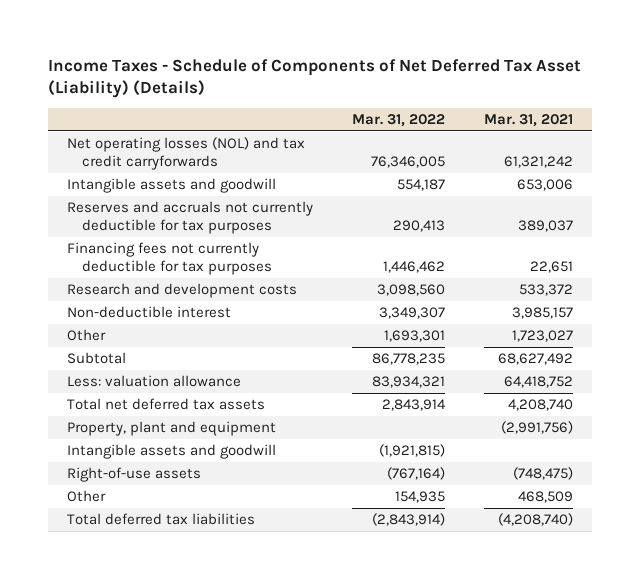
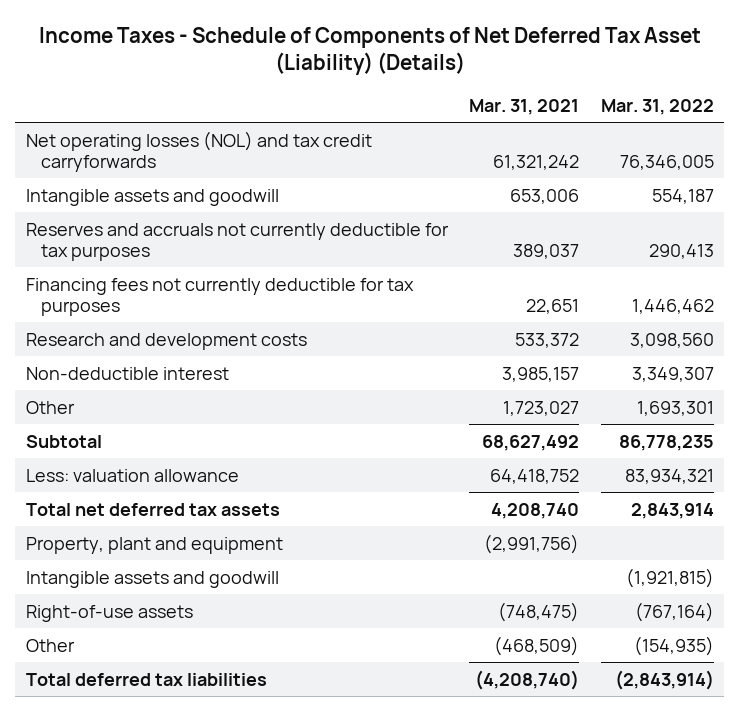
[394,490,445,503] 154,935 -> [633,635,714,656] (154,935)
[517,490,573,503] 468,509 -> [494,635,580,656] (468,509)

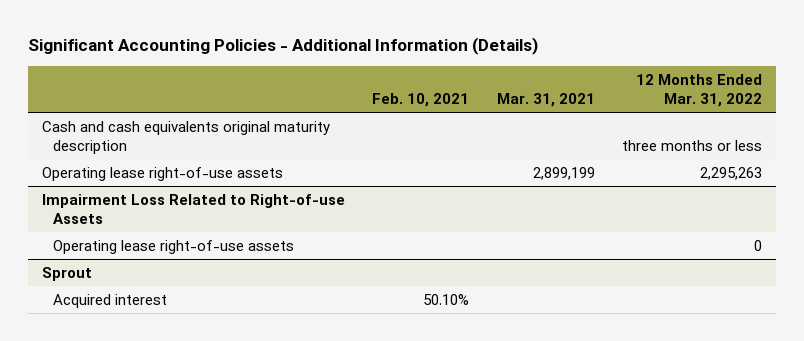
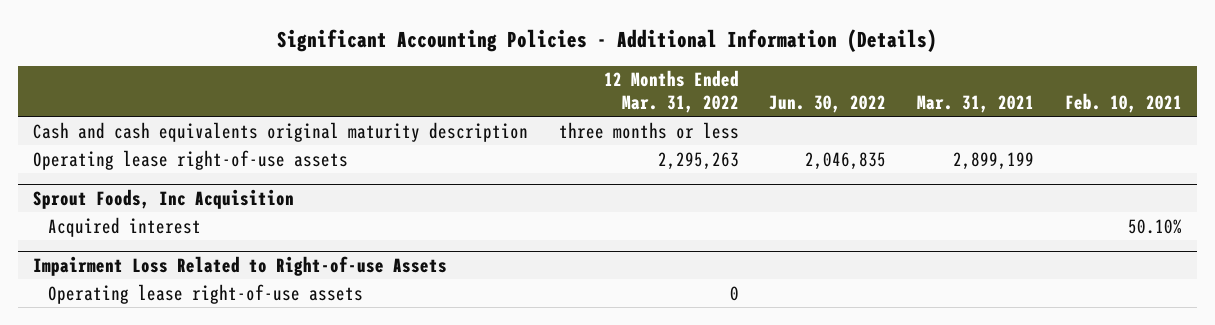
none -> [769,94,887,113] Jun. 30, 2022
none -> [32,188,294,209] Sprout Foods, Inc Acquisition
none -> [48,216,202,237] Acquired interest
[42,266,93,281] Sprout -> none
[53,293,168,308] Acquired interest -> none

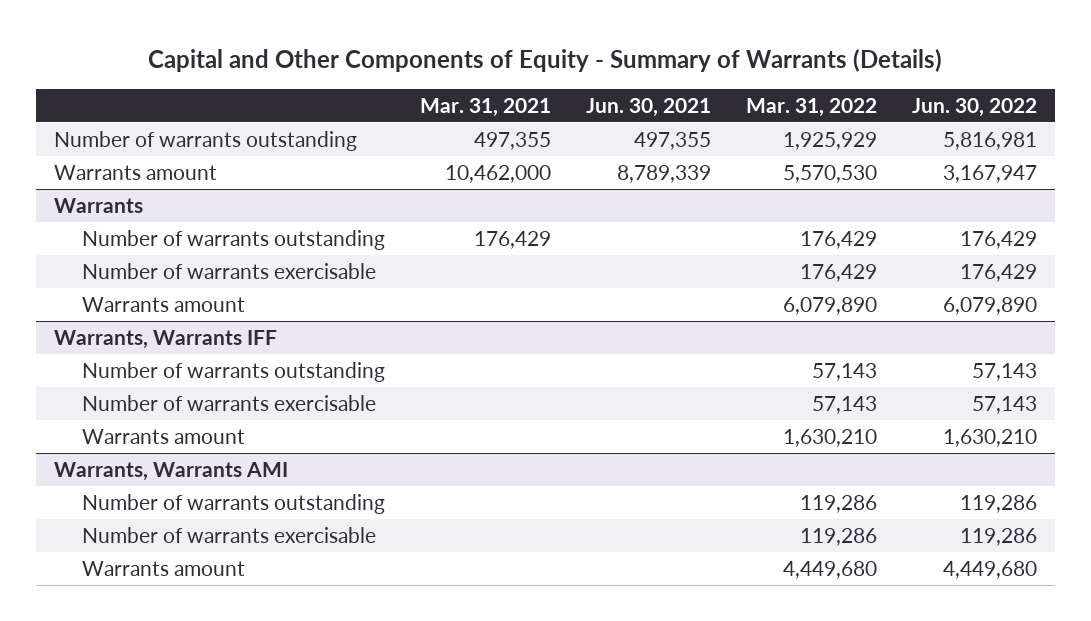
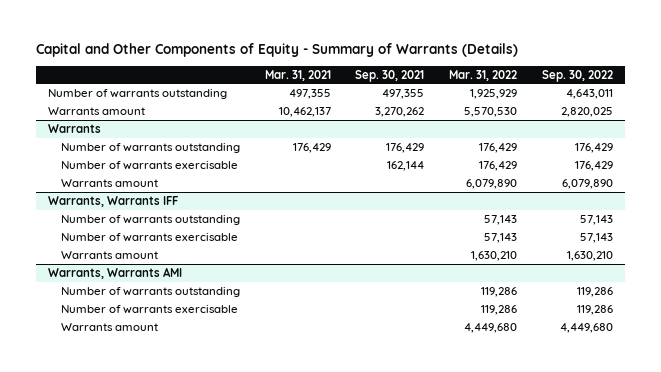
[585,97,711,117] Jun. 30, 2021 -> none
[912,97,1038,117] Jun. 30, 2022 -> none
none -> [355,69,425,82] Sep. 30, 2021
none -> [541,69,613,82] Sep. 30, 2022
[444,164,551,183] 10,462,000 -> [278,106,331,117] 10,462,137

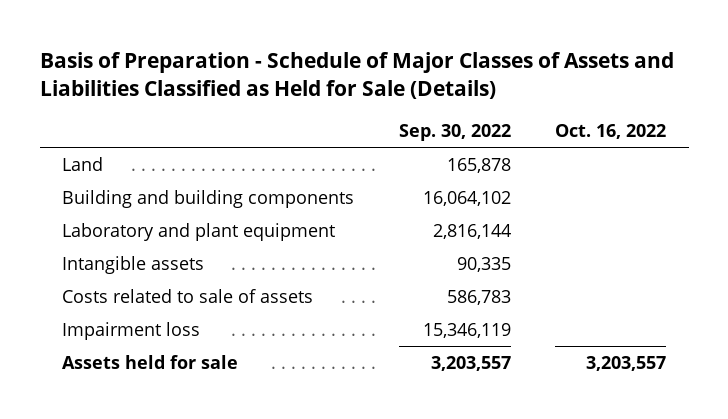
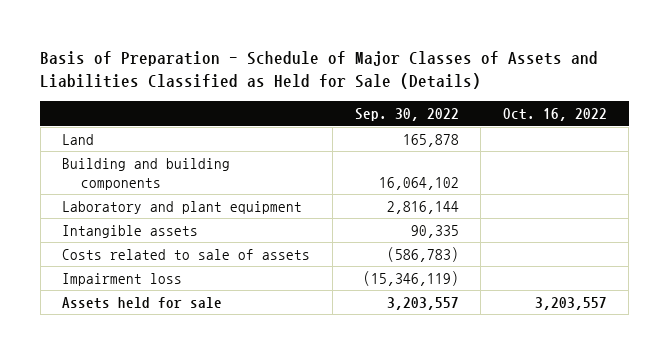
[446,290,511,306] 586,783 -> [386,246,459,262] (586,783)
[422,323,511,339] 15,346,119 -> [362,270,459,286] (15,346,119)

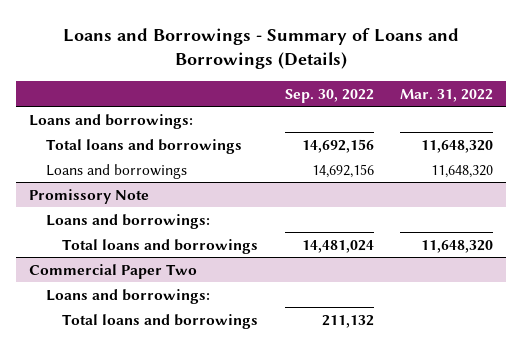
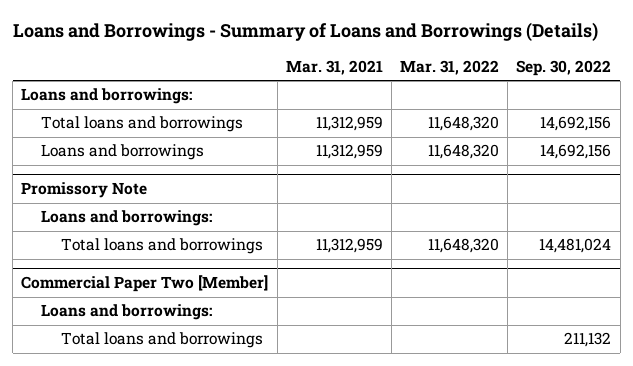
none -> [285,60,383,76] Mar. 31, 2021
[29,263,198,279] Commercial Paper Two -> [21,275,269,293] Commercial Paper Two [Member]

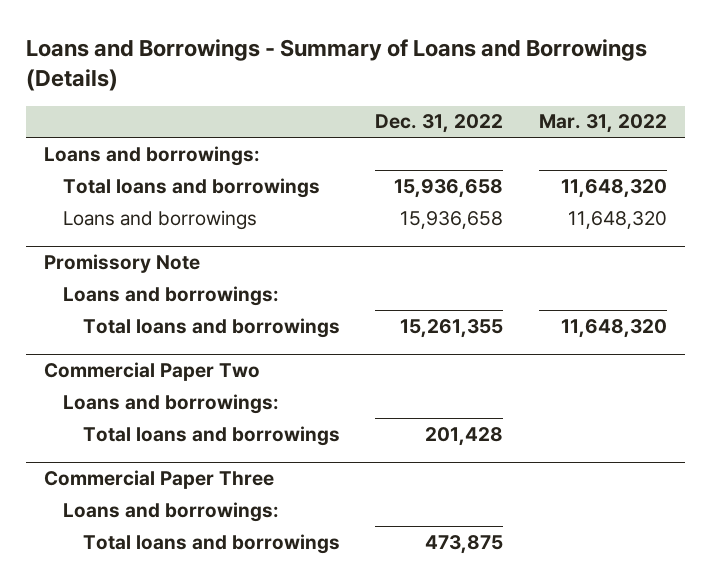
[285,60,383,76] Mar. 31, 2021 -> none
[516,60,612,77] Sep. 30, 2022 -> none
none -> [375,114,504,134] Dec. 31, 2022
[21,275,269,293] Commercial Paper Two [Member] -> [43,361,260,381] Commercial Paper Two
none -> [43,469,274,489] Commercial Paper Three
none -> [63,501,280,522] Loans and borrowings:
none -> [82,533,340,554] Total loans and borrowings

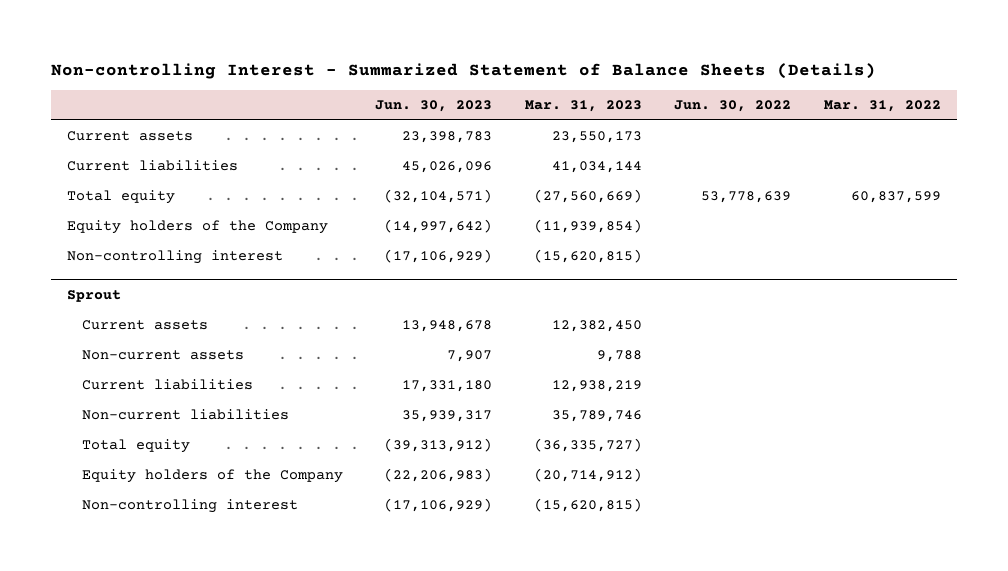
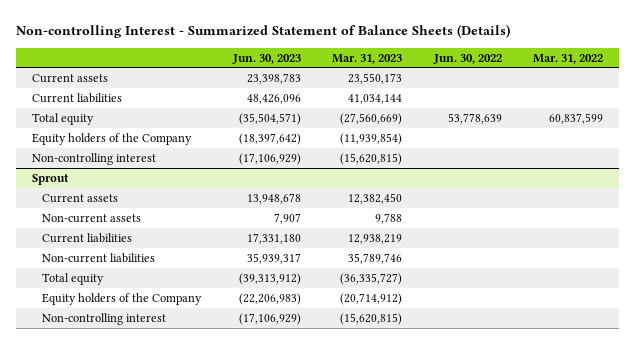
[402,161,493,174] 45,026,096 -> [246,93,301,104] 48,426,096
[384,189,493,204] (32,104,571) -> [238,112,301,125] (35,504,571)
[384,219,493,234] (14,997,642) -> [238,132,301,145] (18,397,642)

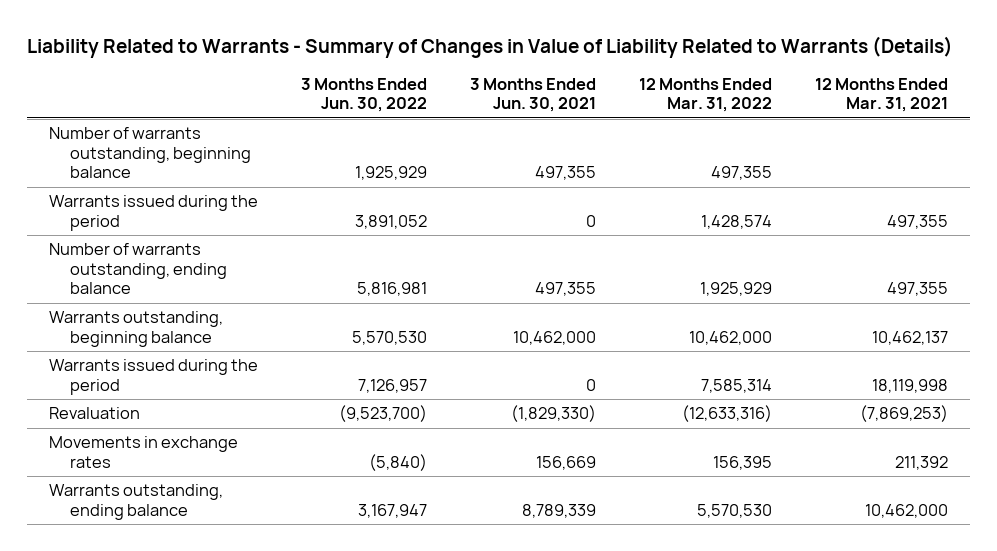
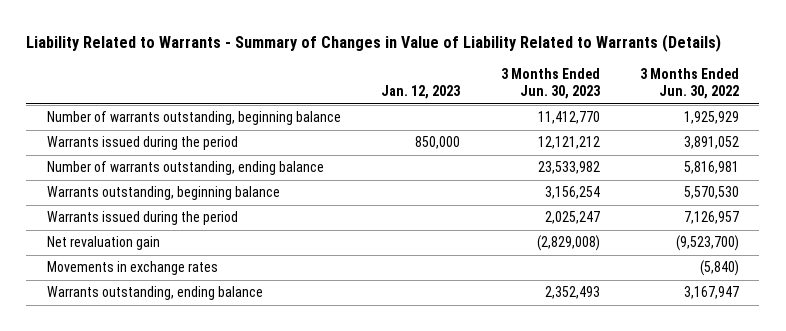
[470,78,597,113] 3 Months Ended Jun. 30, 2021 -> none
[639,78,773,113] 12 Months Ended Mar. 31, 2022 -> none
[815,78,949,113] 12 Months Ended Mar. 31, 2021 -> none
none -> [381,85,461,100] Jan. 12, 2023
none -> [500,67,600,100] 3 Months Ended Jun. 30, 2023
[49,407,141,420] Revaluation -> [46,236,160,251] Net revaluation gain

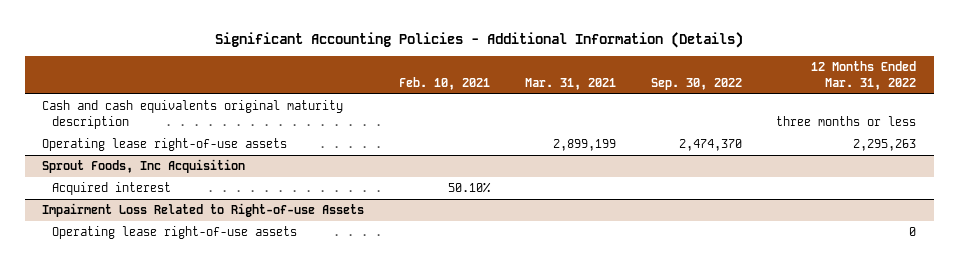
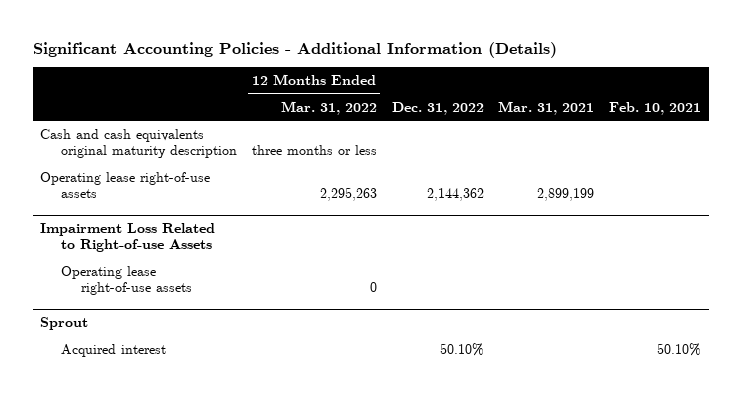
[650,77,742,90] Sep. 30, 2022 -> none
none -> [391,101,484,115] Dec. 31, 2022
[42,159,246,174] Sprout Foods, Inc Acquisition -> none
[52,182,172,196] Acquired interest -> none
none -> [40,317,89,331] Sprout
none -> [60,343,166,357] Acquired interest

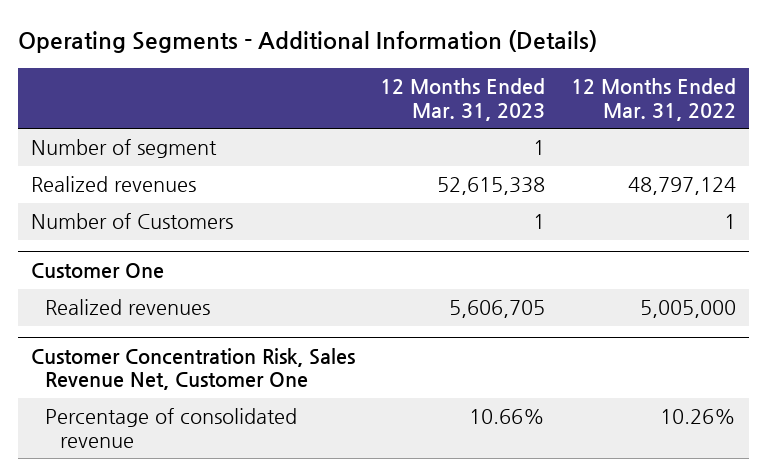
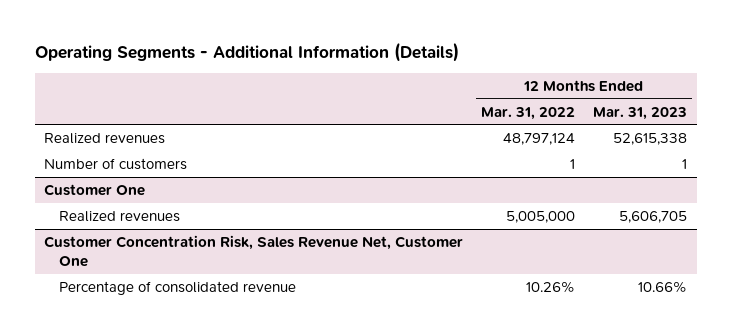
[30,139,217,159] Number of segment -> none
[30,213,233,230] Number of Customers -> [43,158,187,171] Number of customers

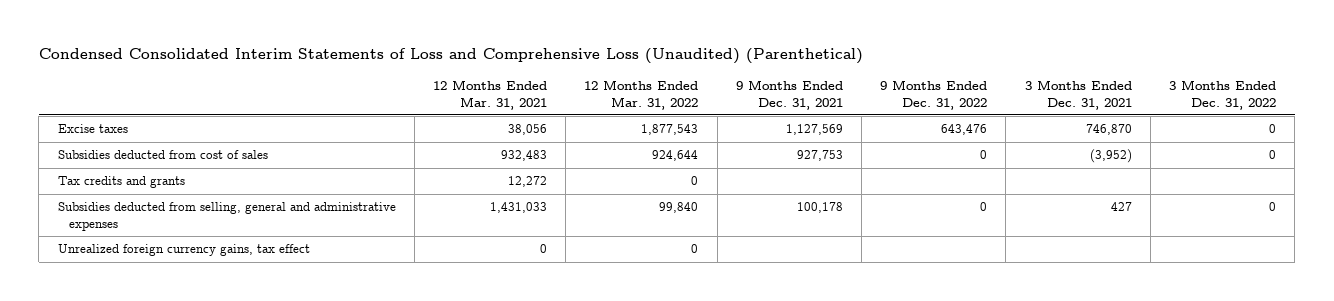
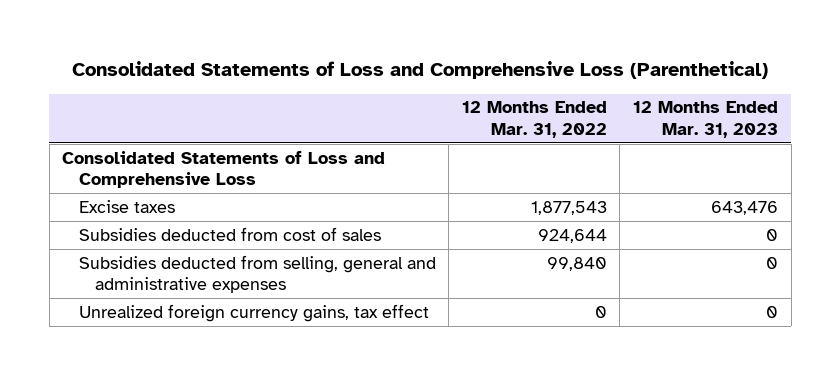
[38,48,863,65] Condensed Consolidated Interim Statements of Loss and Comprehensive Loss (Unaudited) (Parenthetical) -> [72,61,769,80] Consolidated Statements of Loss and Comprehensive Loss (Parenthetical)
[433,79,548,110] 12 Months Ended Mar. 31, 2021 -> none
[735,79,843,110] 9 Months Ended Dec. 31, 2021 -> none
[880,79,988,110] 9 Months Ended Dec. 31, 2022 -> none
[1024,79,1132,110] 3 Months Ended Dec. 31, 2021 -> none
[1169,79,1277,110] 3 Months Ended Dec. 31, 2022 -> none
none -> [632,101,778,138] 12 Months Ended Mar. 31, 2023
none -> [62,150,386,189] Consolidated Statements of Loss and Comprehensive Loss
[57,176,185,189] Tax credits and grants -> none

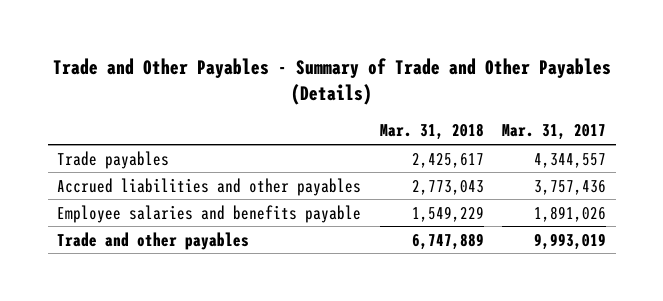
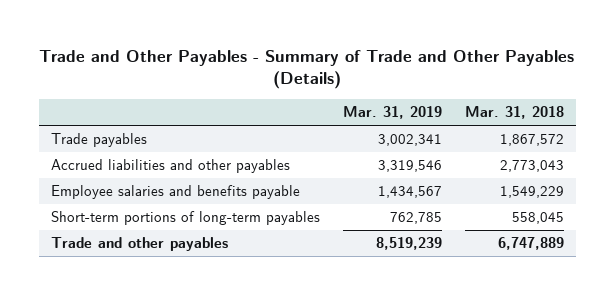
[502,124,607,141] Mar. 31, 2017 -> none
none -> [342,106,442,120] Mar. 31, 2019
[411,152,484,168] 2,425,617 -> [500,134,565,147] 1,867,572
none -> [50,211,320,226] Short-term portions of long-term payables

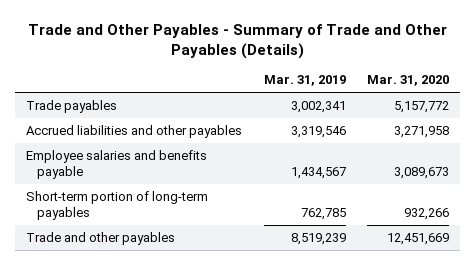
[465,106,565,120] Mar. 31, 2018 -> none
none -> [367,75,450,87] Mar. 31, 2020
[50,211,320,226] Short-term portions of long-term payables -> [25,191,208,221] Short-term portion of long-term payables

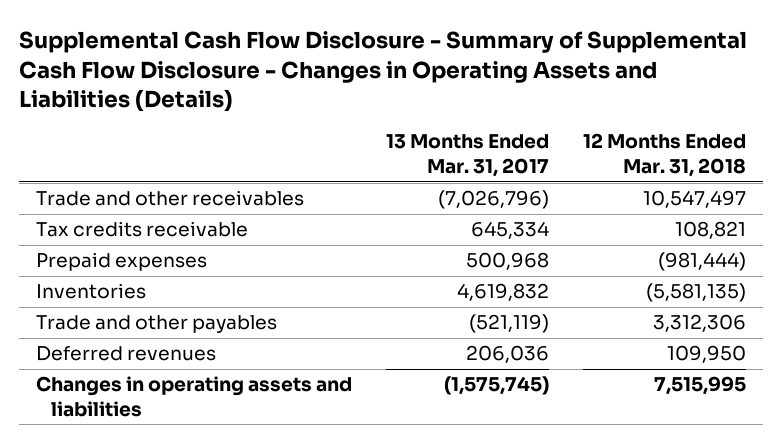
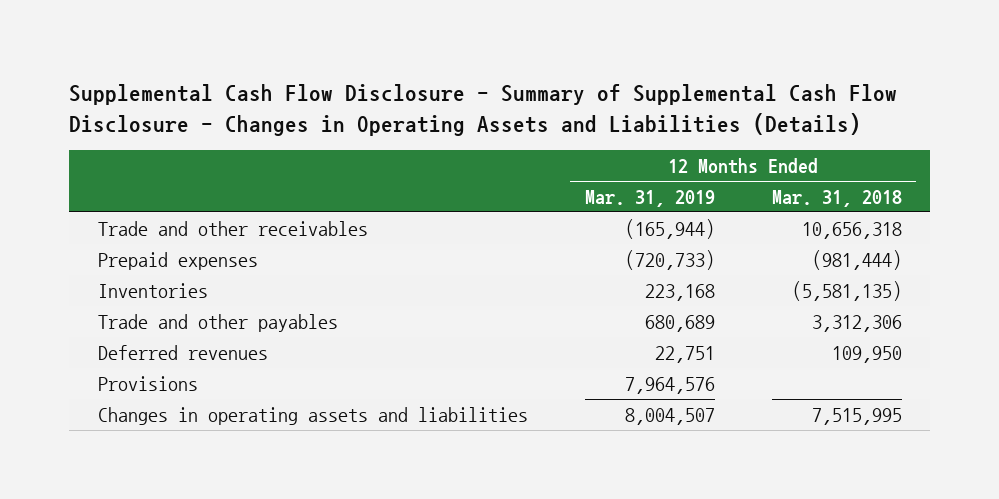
[385,134,549,178] 13 Months Ended Mar. 31, 2017 -> none
none -> [584,189,715,207] Mar. 31, 2019
[35,221,248,238] Tax credits receivable -> none
[642,190,746,209] 10,547,497 -> [801,221,902,239] 10,656,318
none -> [97,375,198,391] Provisions

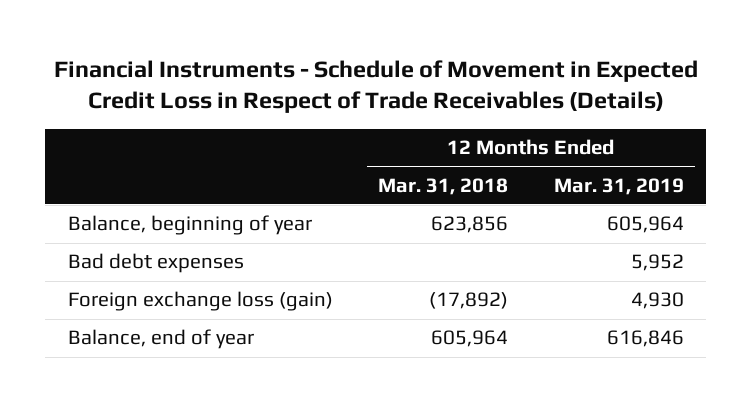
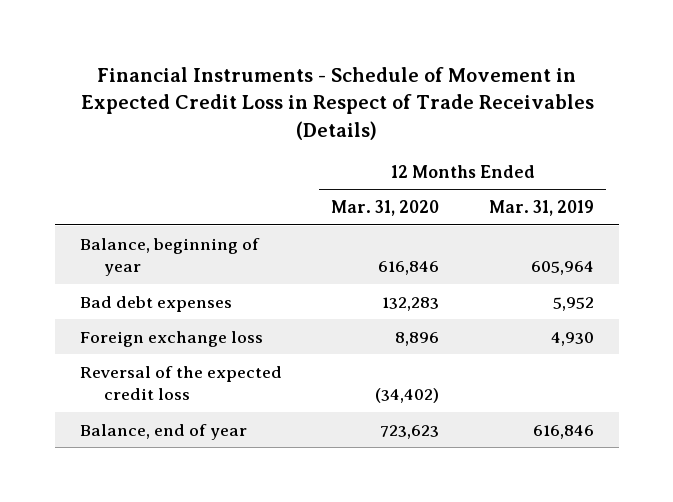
[378,177,509,195] Mar. 31, 2018 -> none
none -> [331,200,440,217] Mar. 31, 2020
[67,291,333,312] Foreign exchange loss (gain) -> [79,330,263,347] Foreign exchange loss
none -> [79,365,282,401] Reversal of the expected credit loss

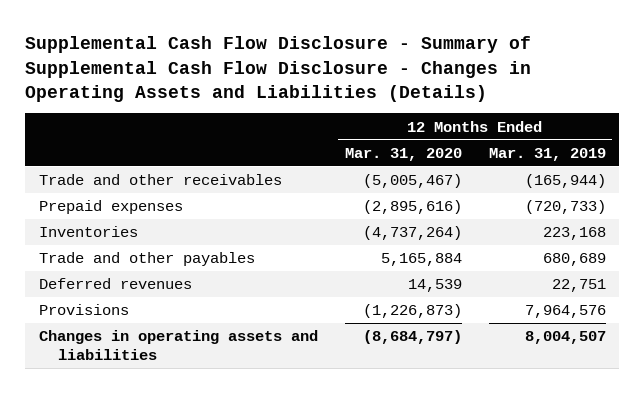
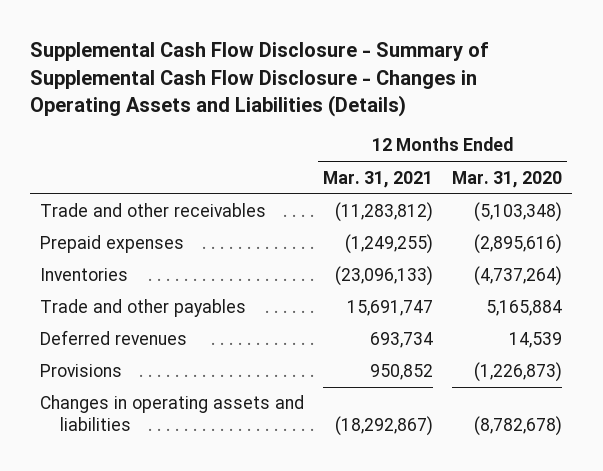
[488,147,606,161] Mar. 31, 2019 -> none
none -> [323,170,434,188] Mar. 31, 2021
[362,174,462,189] (5,005,467) -> [474,202,563,223] (5,103,348)
[362,330,462,345] (8,684,797) -> [474,416,563,437] (8,782,678)

